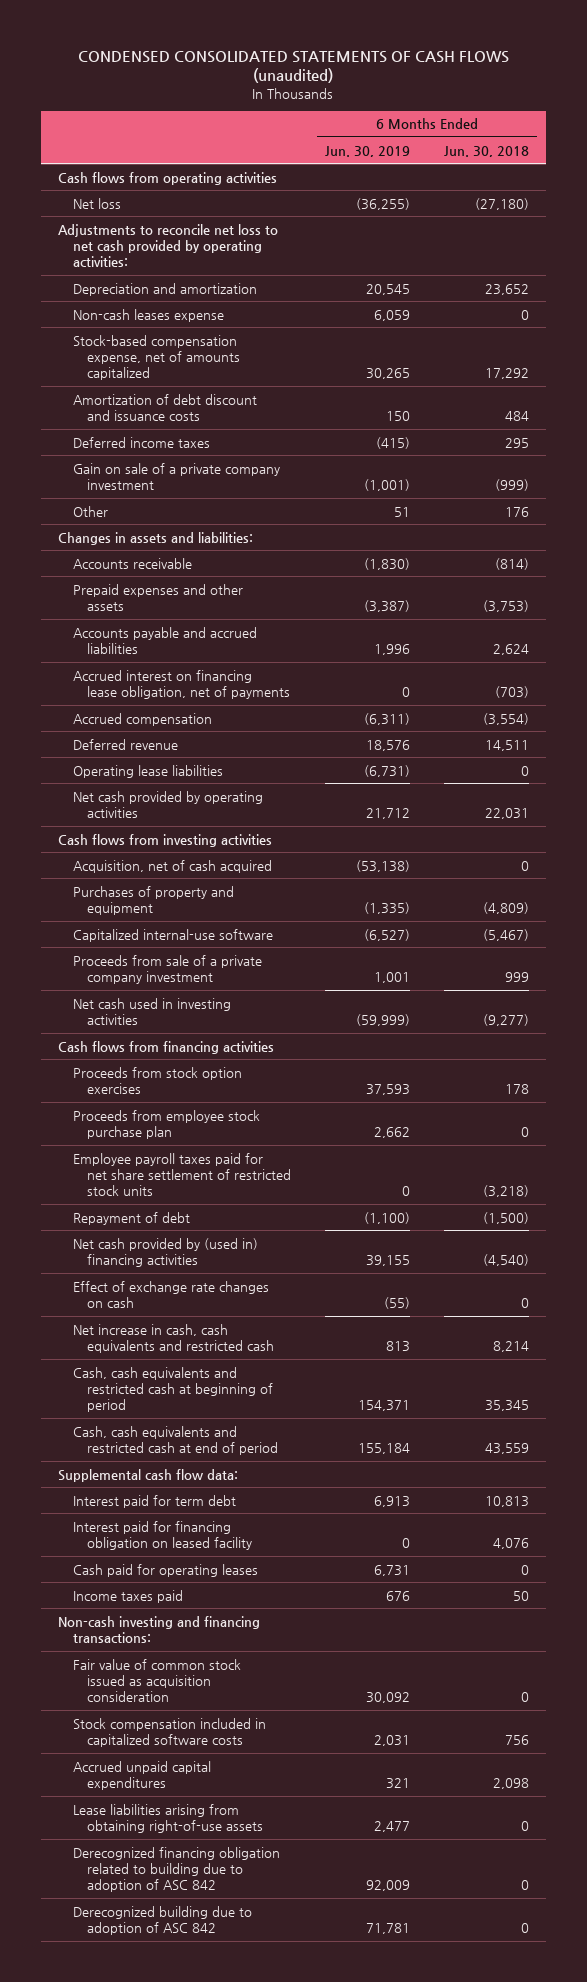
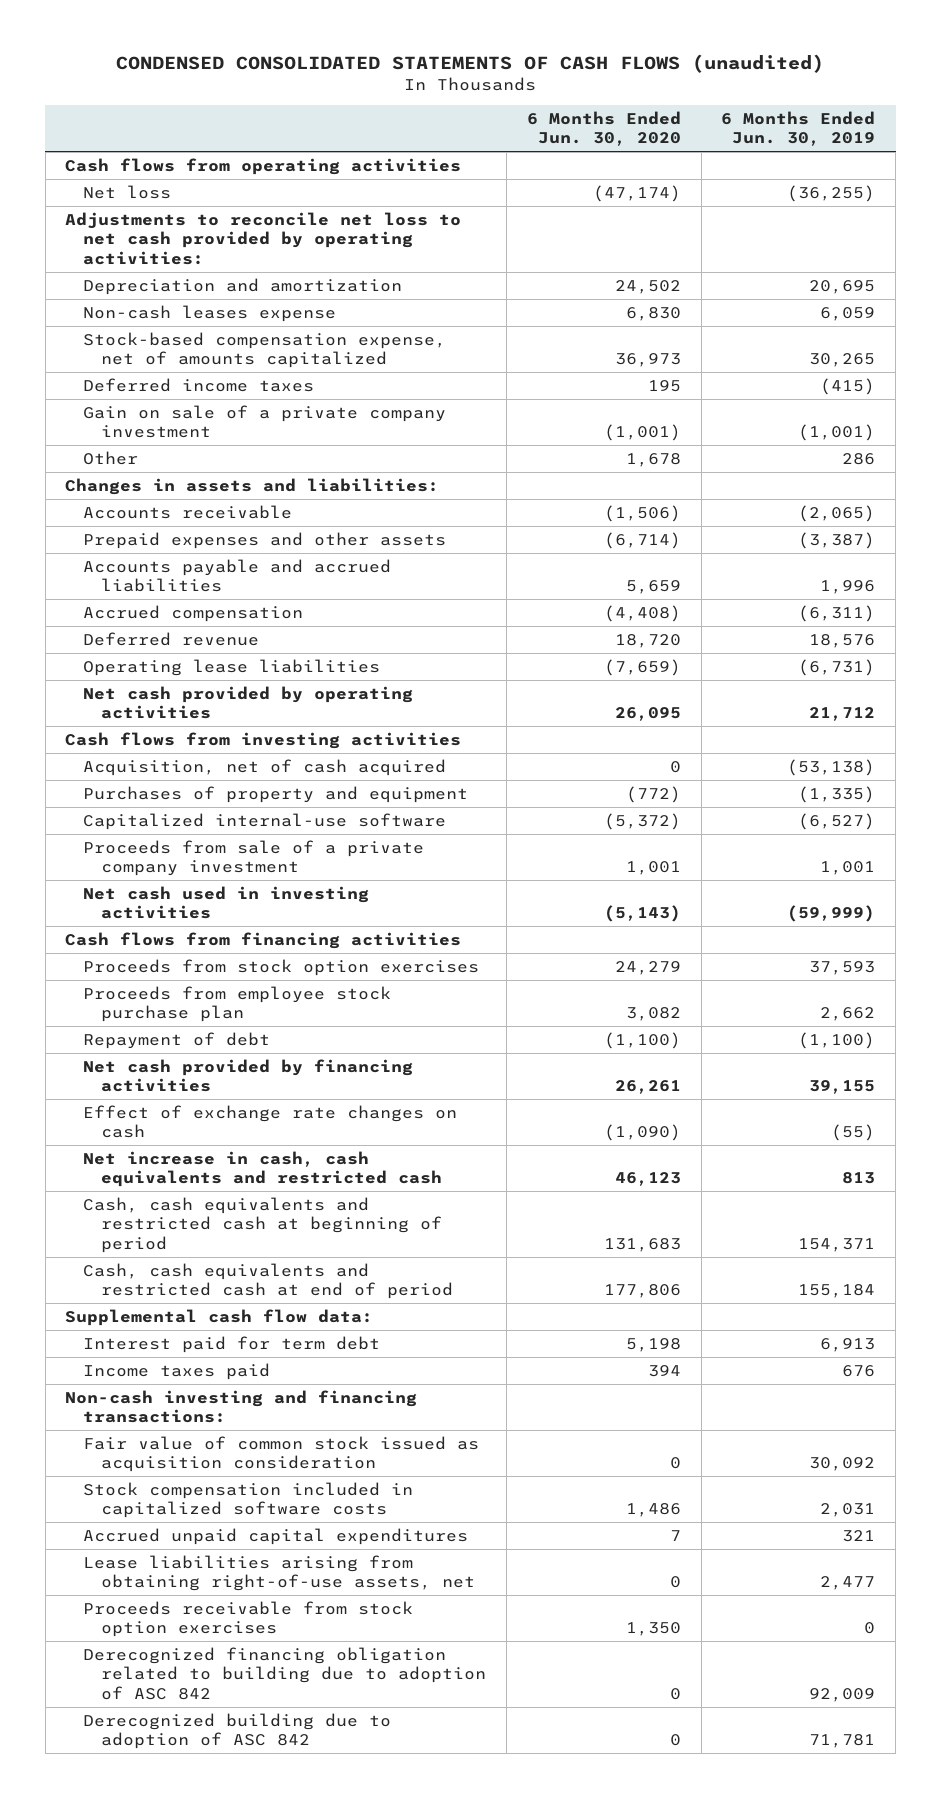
[443,145,529,157] Jun. 30, 2018 -> none
none -> [526,110,681,147] 6 Months Ended Jun. 30, 2020
[366,283,411,295] 20,545 -> [809,279,876,294] 20,695
[72,393,257,422] Amortization of debt discount and issuance costs -> none
[394,506,411,517] 51 -> [842,452,876,465] 286
[364,557,411,570] (1,830) -> [798,504,876,522] (2,065)
[72,669,291,700] Accrued interest on financing lease obligation, net of payments -> none
[72,1152,292,1197] Employee payroll taxes paid for net share settlement of restricted stock units -> none
[72,1237,258,1268] Net cash provided by (used in) financing activities -> [83,1058,414,1093] Net cash provided by financing activities
[72,1520,253,1551] Interest paid for financing obligation on leased facility -> none
[72,1563,258,1577] Cash paid for operating leases -> none
[72,1803,264,1834] Lease liabilities arising from obtaining right-of-use assets -> [83,1554,476,1592] Lease liabilities arising from obtaining right-of-use assets, net
none -> [83,1600,414,1638] Proceeds receivable from stock option exercises

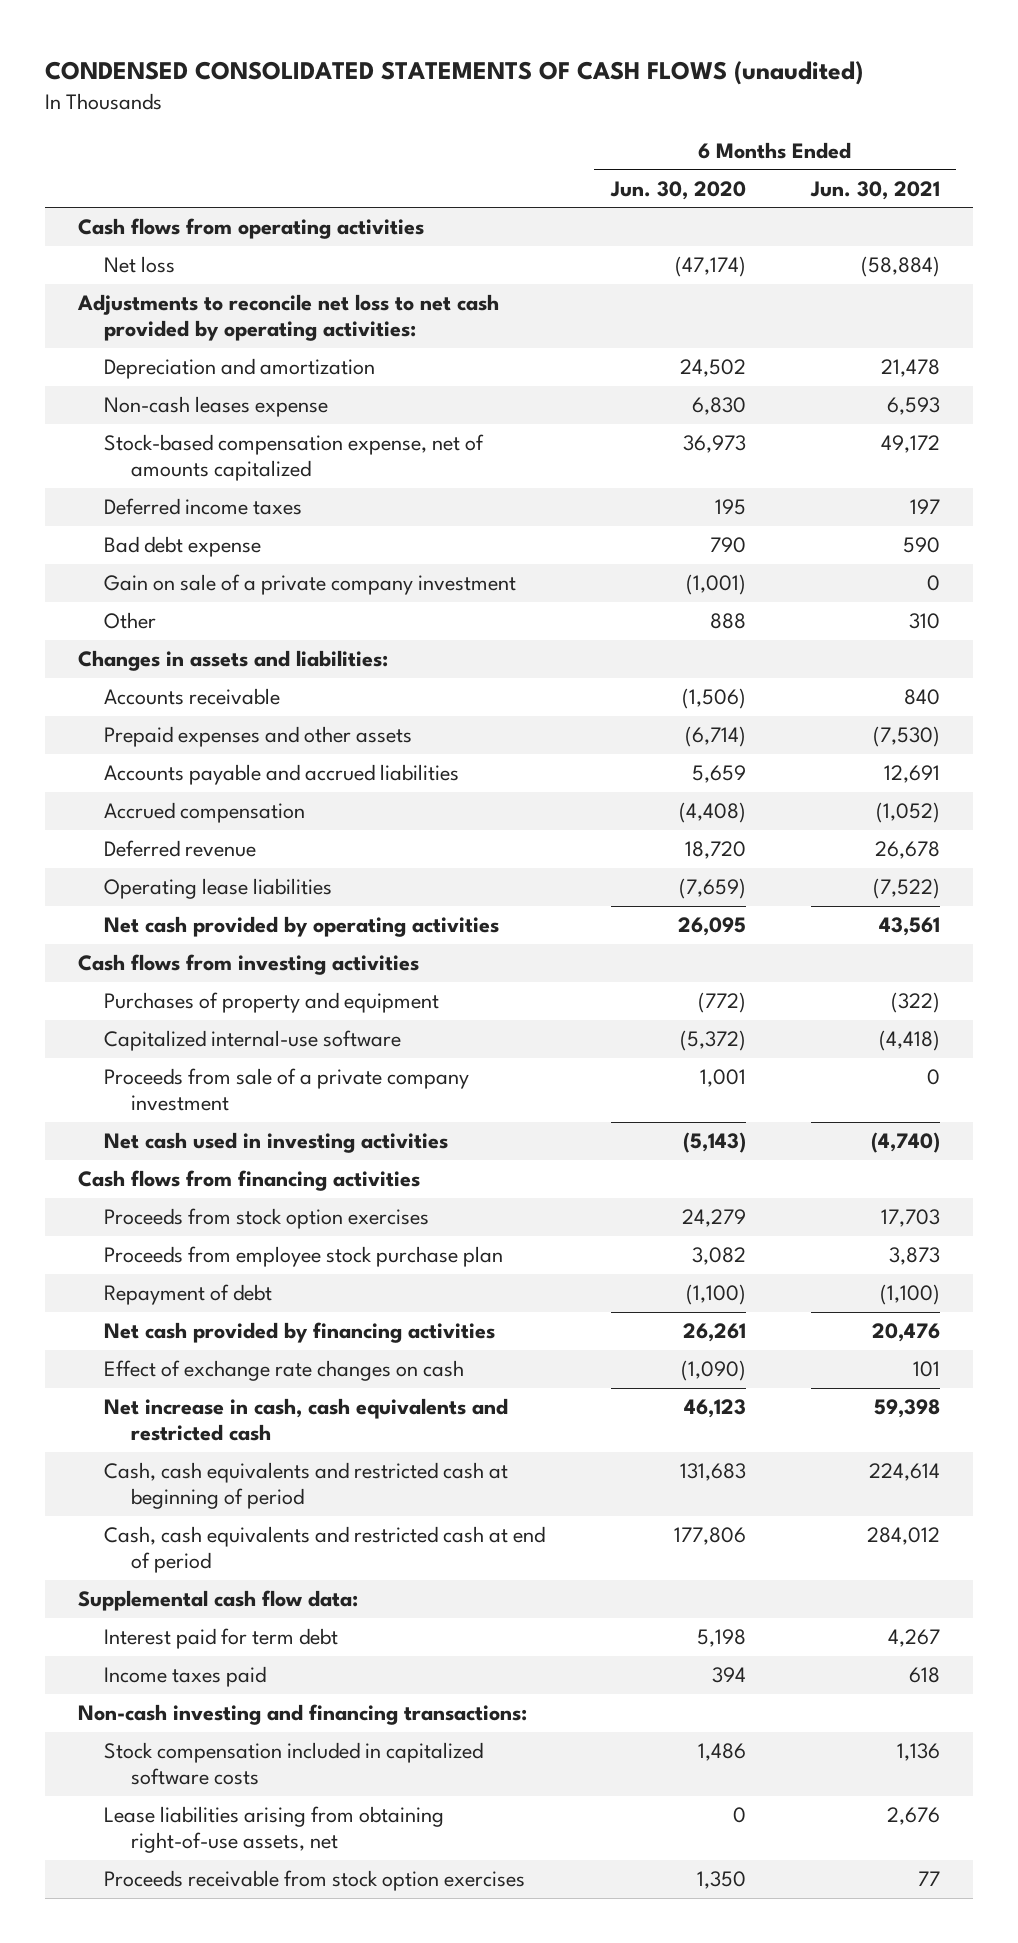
[721,110,876,147] 6 Months Ended Jun. 30, 2019 -> none
none -> [810,180,941,200] Jun. 30, 2021
none -> [104,536,262,558] Bad debt expense
[625,452,681,467] 1,678 -> [709,613,746,630] 888
[83,758,447,776] Acquisition, net of cash acquired -> none
[83,1435,480,1473] Fair value of common stock issued as acquisition consideration -> none
[83,1527,469,1545] Accrued unpaid capital expenditures -> none
[83,1646,487,1701] Derecognized financing obligation related to building due to adoption of ASC 842 -> none
[83,1712,392,1750] Derecognized building due to adoption of ASC 842 -> none

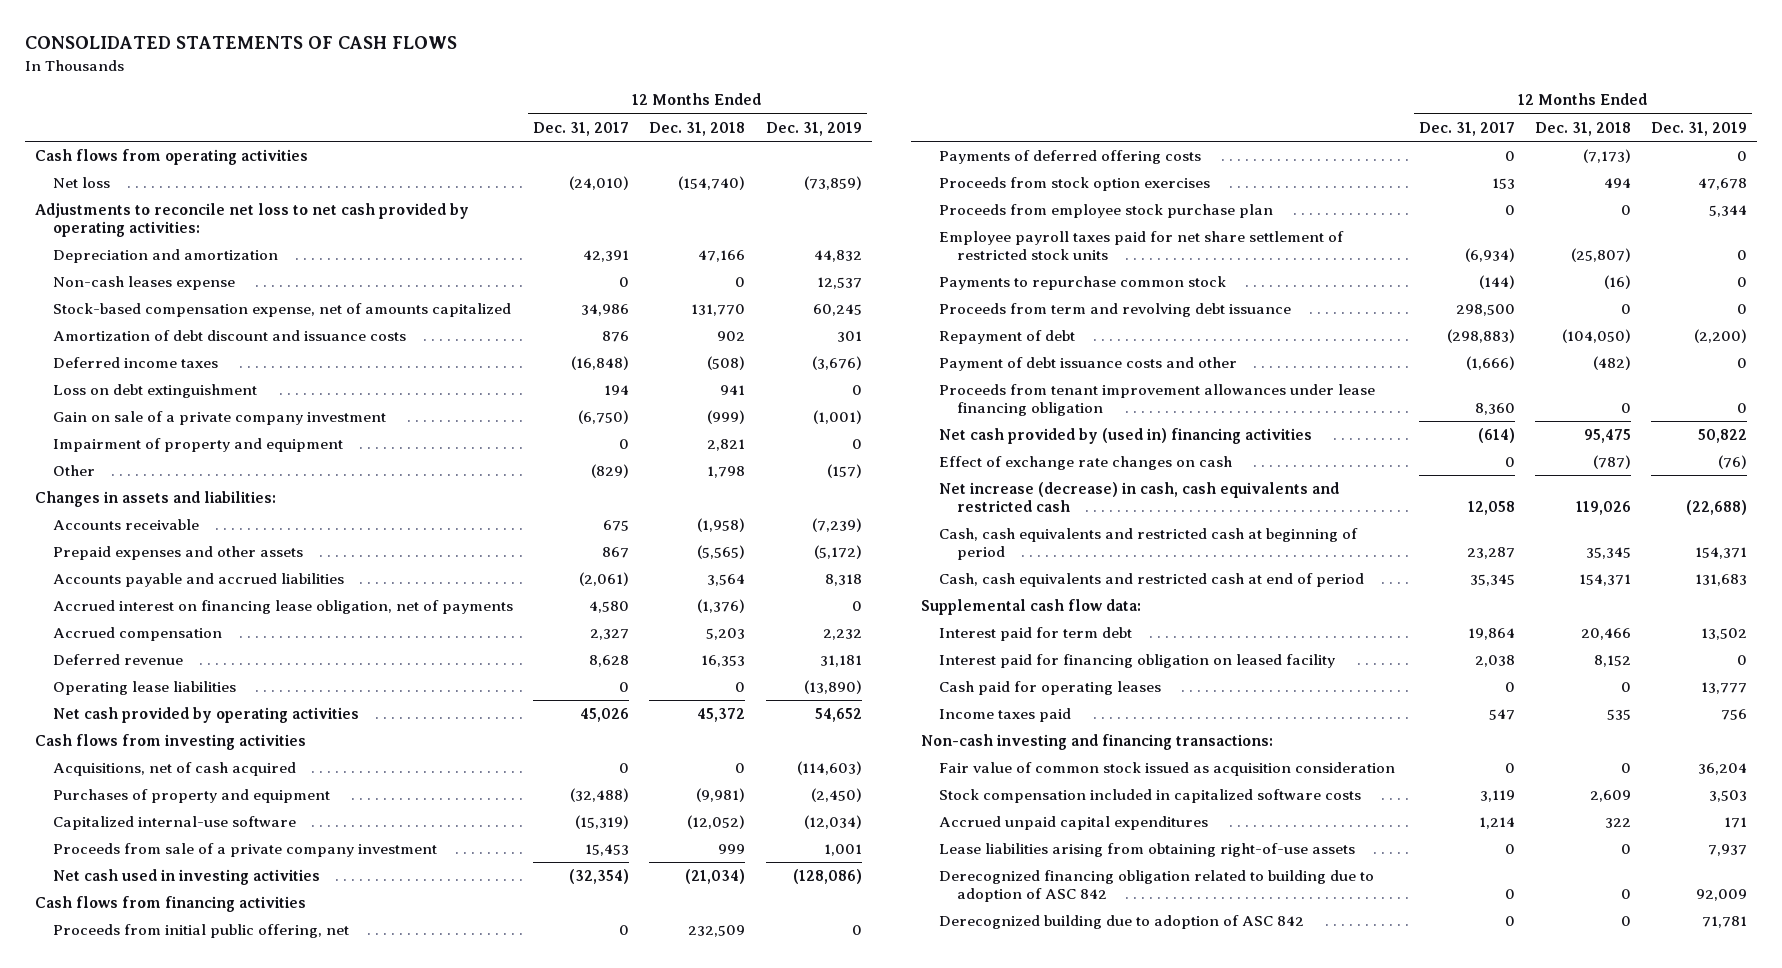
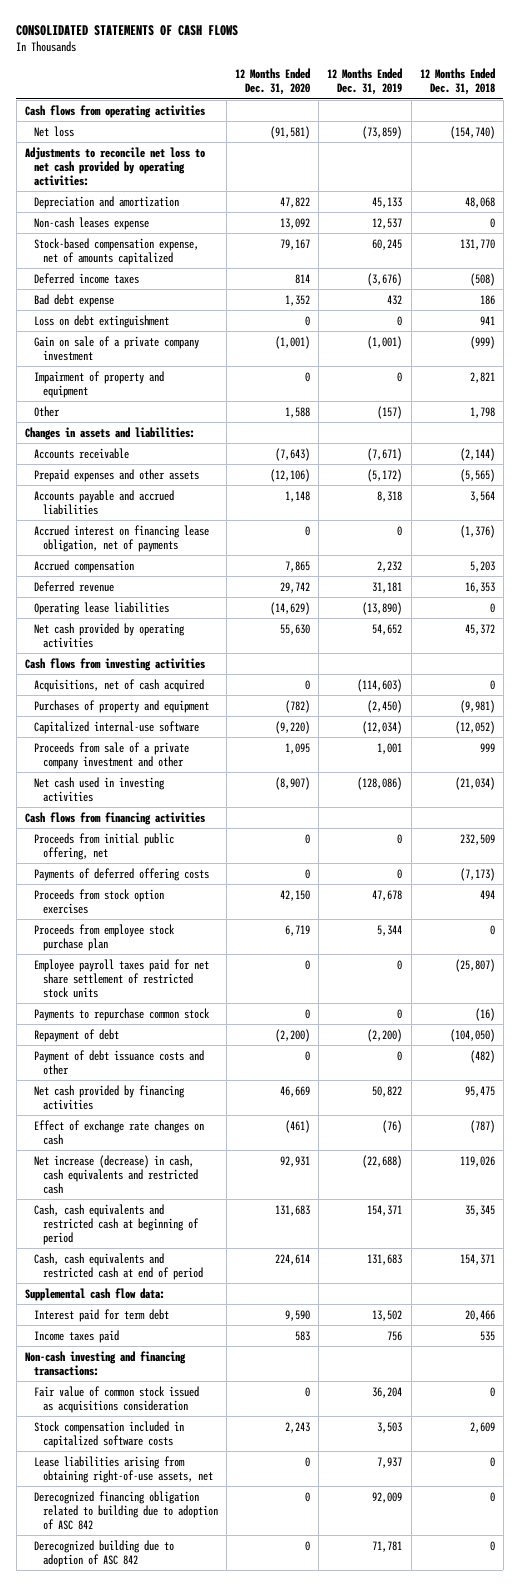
[533,121,630,136] Dec. 31, 2017 -> none
none -> [235,68,311,96] 12 Months Ended Dec. 31, 2020
[698,250,746,263] 47,166 -> [464,196,495,208] 48,068
[813,250,862,263] 44,832 -> [372,196,403,208] 45,133
[53,330,407,342] Amortization of debt discount and issuance costs -> none
none -> [33,293,114,307] Bad debt expense
[697,518,746,533] (1,958) -> [459,447,495,461] (2,144)
[811,518,862,533] (7,239) -> [367,447,403,461] (7,671)
[53,843,438,858] Proceeds from sale of a private company investment -> [33,741,189,769] Proceeds from sale of a private company investment and other
[938,303,1291,318] Proceeds from term and revolving debt issuance -> none
[938,384,1375,417] Proceeds from tenant improvement allowances under lease financing obligation -> none
[938,428,1312,445] Net cash provided by (used in) financing activities -> [33,1084,185,1110] Net cash provided by financing activities
[938,654,1335,669] Interest paid for financing obligation on leased facility -> none
[938,681,1161,696] Cash paid for operating leases -> none
[938,762,1395,777] Fair value of common stock issued as acquisition consideration -> [33,1385,199,1413] Fair value of common stock issued as acquisitions consideration
[938,816,1208,831] Accrued unpaid capital expenditures -> none
[938,843,1355,858] Lease liabilities arising from obtaining right-of-use assets -> [33,1455,213,1483] Lease liabilities arising from obtaining right-of-use assets, net

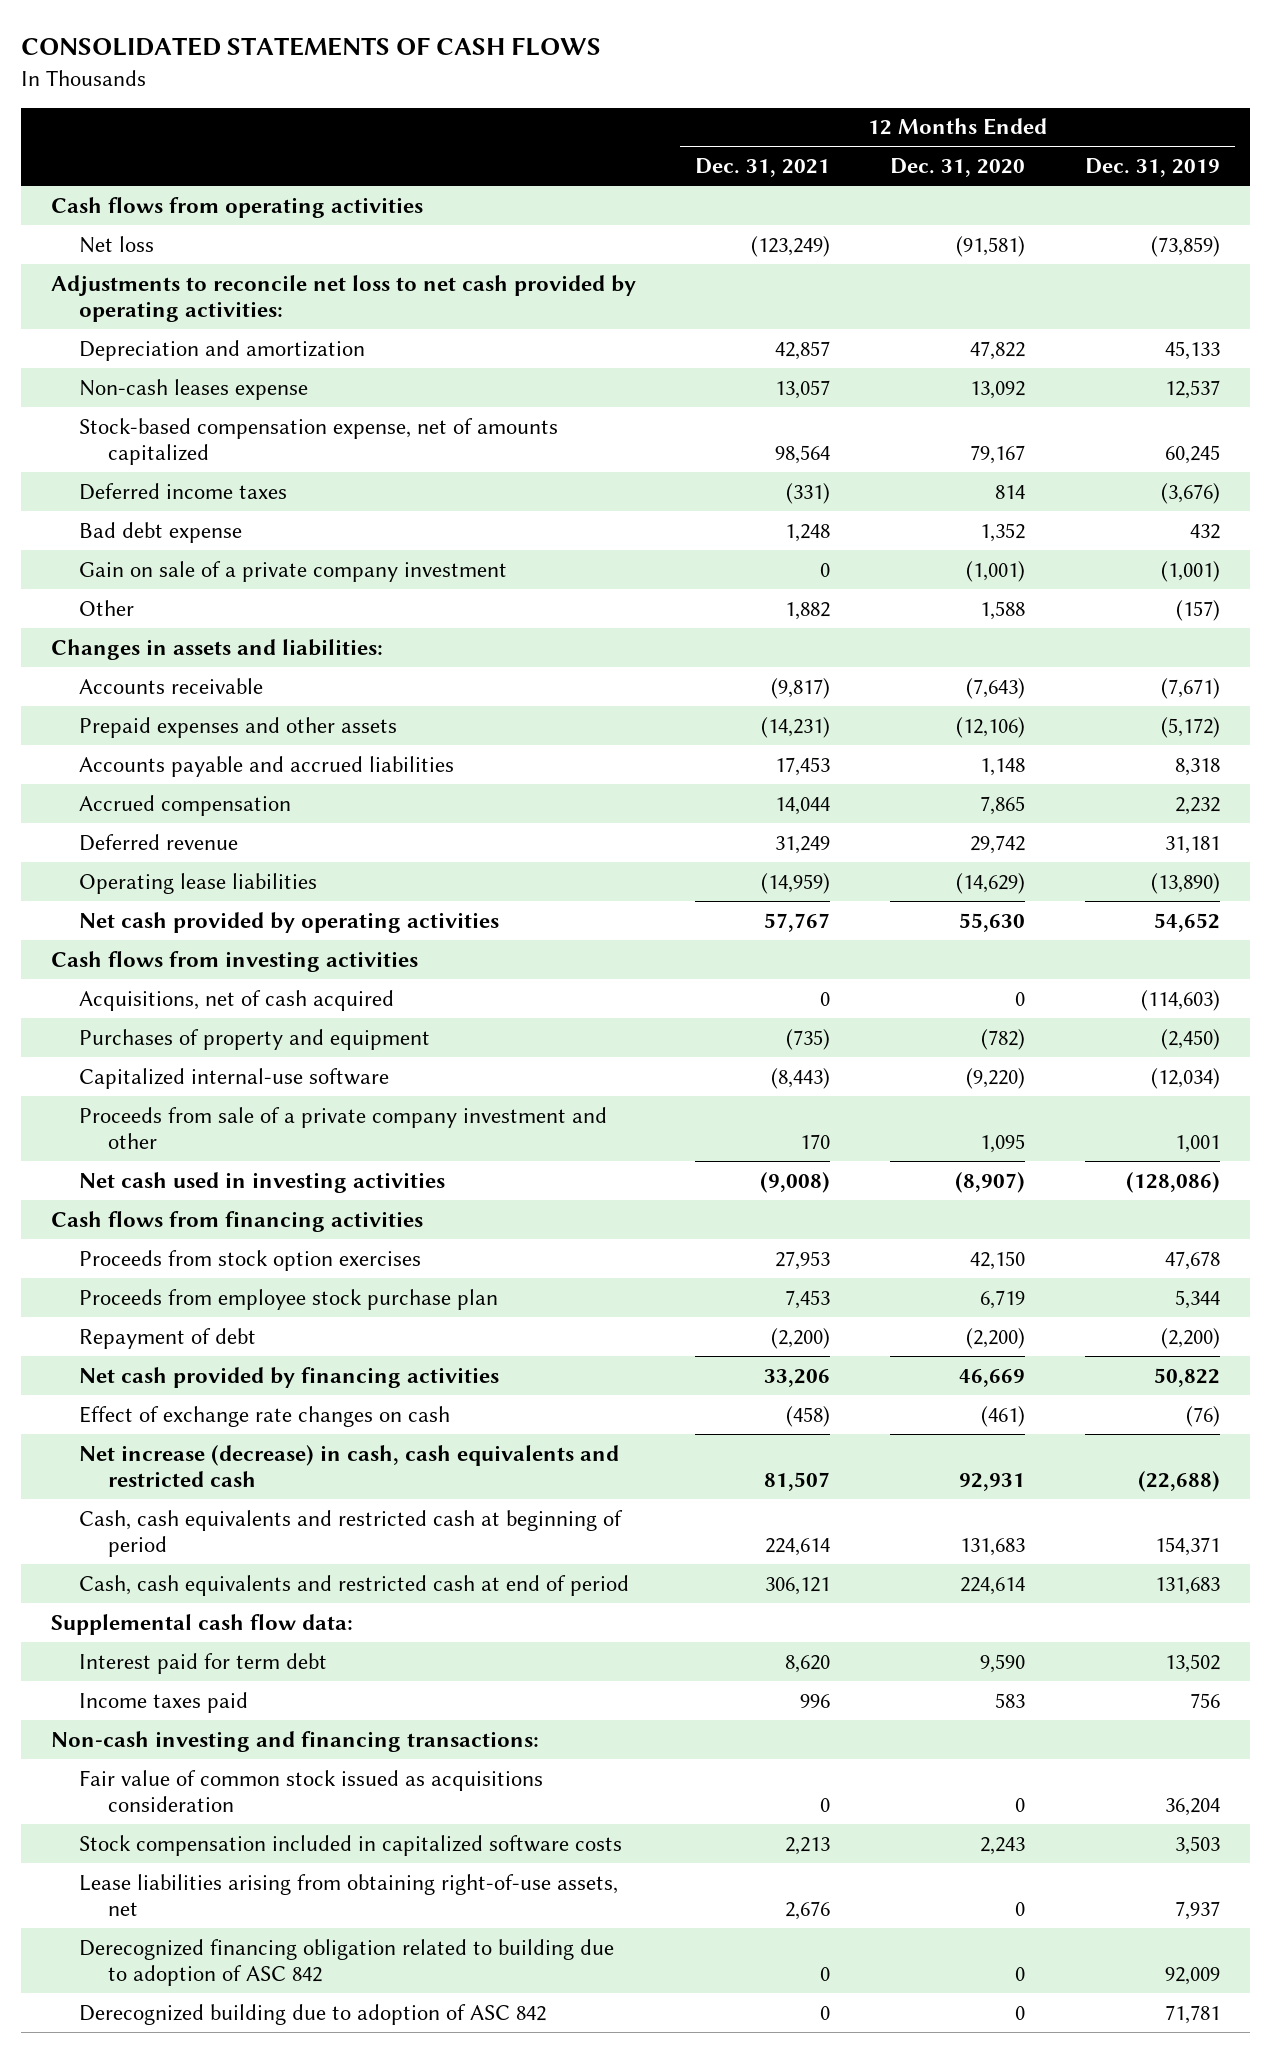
[419,68,495,96] 12 Months Ended Dec. 31, 2018 -> none
none -> [695,158,831,178] Dec. 31, 2021
[33,314,169,328] Loss on debt extinguishment -> none
[33,370,164,398] Impairment of property and equipment -> none
[33,524,209,552] Accrued interest on financing lease obligation, net of payments -> none
[33,832,174,860] Proceeds from initial public offering, net -> none
[33,867,209,881] Payments of deferred offering costs -> none
[33,958,209,998] Employee payroll taxes paid for net share settlement of restricted stock units -> none
[33,1007,210,1021] Payments to repurchase common stock -> none
[33,1049,204,1075] Payment of debt issuance costs and other -> none

